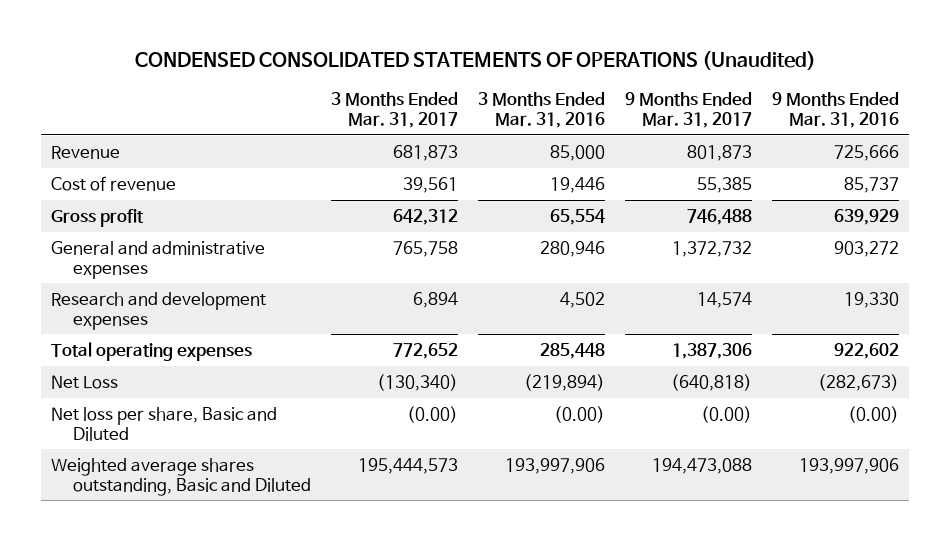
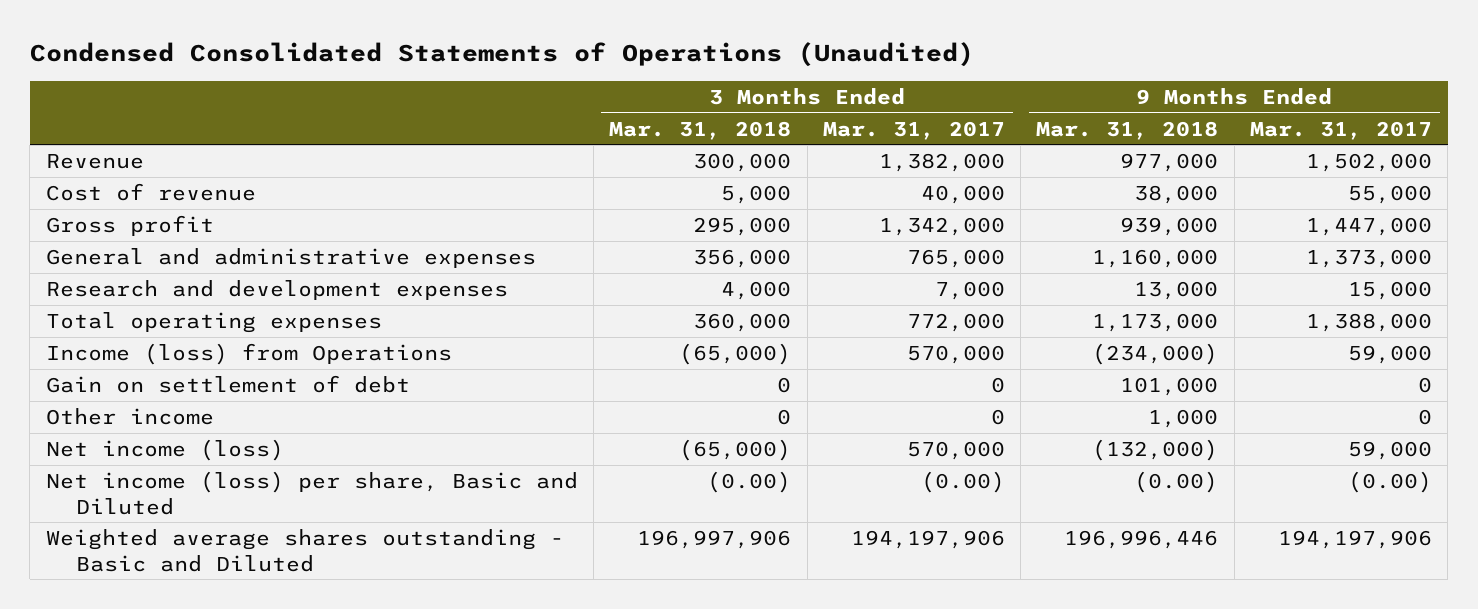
[135,50,817,70] CONDENSED CONSOLIDATED STATEMENTS OF OPERATIONS (Unaudited) -> [29,42,974,68] Condensed Consolidated Statements of Operations (Unaudited)
[478,92,606,129] 3 Months Ended Mar. 31, 2016 -> none
[772,92,900,129] 9 Months Ended Mar. 31, 2016 -> none
none -> [609,120,792,140] Mar. 31, 2018
none -> [1036,120,1219,140] Mar. 31, 2018
[393,144,459,161] 681,873 -> [878,152,1005,172] 1,382,000
[687,144,753,161] 801,873 -> [1306,152,1433,172] 1,502,000
[403,176,459,193] 39,561 -> [920,184,1005,204] 40,000
[697,176,753,193] 55,385 -> [1348,184,1433,204] 55,000
[393,208,459,225] 642,312 -> [878,216,1005,236] 1,342,000
[687,208,753,225] 746,488 -> [1306,216,1433,236] 1,447,000
[393,240,459,257] 765,758 -> [906,248,1005,268] 765,000
[672,240,753,257] 1,372,732 -> [1306,248,1433,268] 1,373,000
[413,291,459,308] 6,894 -> [934,280,1005,300] 7,000
[697,291,753,308] 14,574 -> [1348,280,1433,300] 15,000
[393,342,459,359] 772,652 -> [906,312,1005,332] 772,000
[672,342,753,359] 1,387,306 -> [1306,312,1433,332] 1,388,000
none -> [45,342,452,365] Income (loss) from Operations
none -> [45,374,410,393] Gain on settlement of debt
none -> [45,407,214,425] Other income
[50,374,118,389] Net Loss -> [45,438,284,461] Net income (loss)
[377,373,459,391] (130,340) -> [906,440,1005,460] 570,000
[671,373,753,391] (640,818) -> [1348,440,1433,460] 59,000
[50,406,277,441] Net loss per share, Basic and Diluted -> [45,470,578,515] Net income (loss) per share, Basic and Diluted
[50,457,312,496] Weighted average shares outstanding, Basic and Diluted -> [45,528,564,572] Weighted average shares outstanding - Basic and Diluted
[358,457,459,474] 195,444,573 -> [850,529,1005,549] 194,197,906
[652,457,753,474] 194,473,088 -> [1278,529,1433,549] 194,197,906

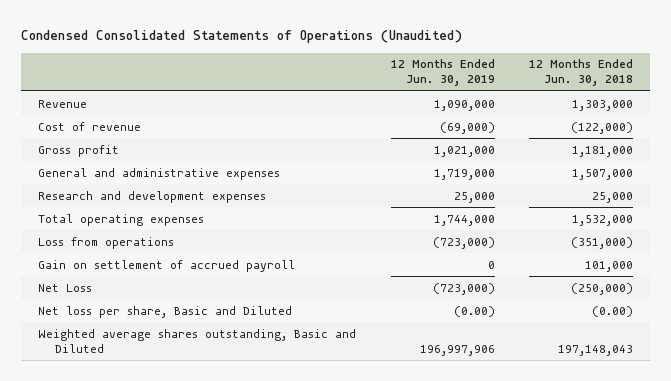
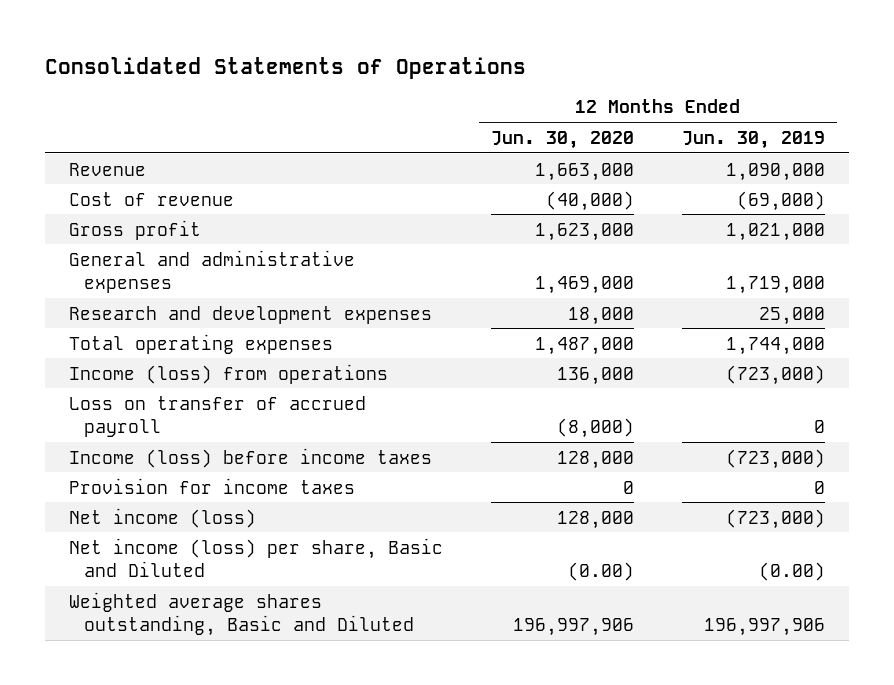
[21,30,463,44] Condensed Consolidated Statements of Operations (Unaudited) -> [45,56,527,79] Consolidated Statements of Operations
[528,59,633,87] 12 Months Ended Jun. 30, 2018 -> none
none -> [491,130,635,149] Jun. 30, 2020
[38,236,175,249] Loss from operations -> [69,363,389,384] Income (loss) from operations
[38,259,296,272] Gain on settlement of accrued payroll -> [69,395,367,438] Loss on transfer of accrued payroll
none -> [69,447,433,468] Income (loss) before income taxes
none -> [69,477,356,494] Provision for income taxes
[38,283,93,292] Net Loss -> [69,507,257,528] Net income (loss)
[38,305,293,318] Net loss per share, Basic and Diluted -> [69,537,444,578] Net income (loss) per share, Basic and Diluted

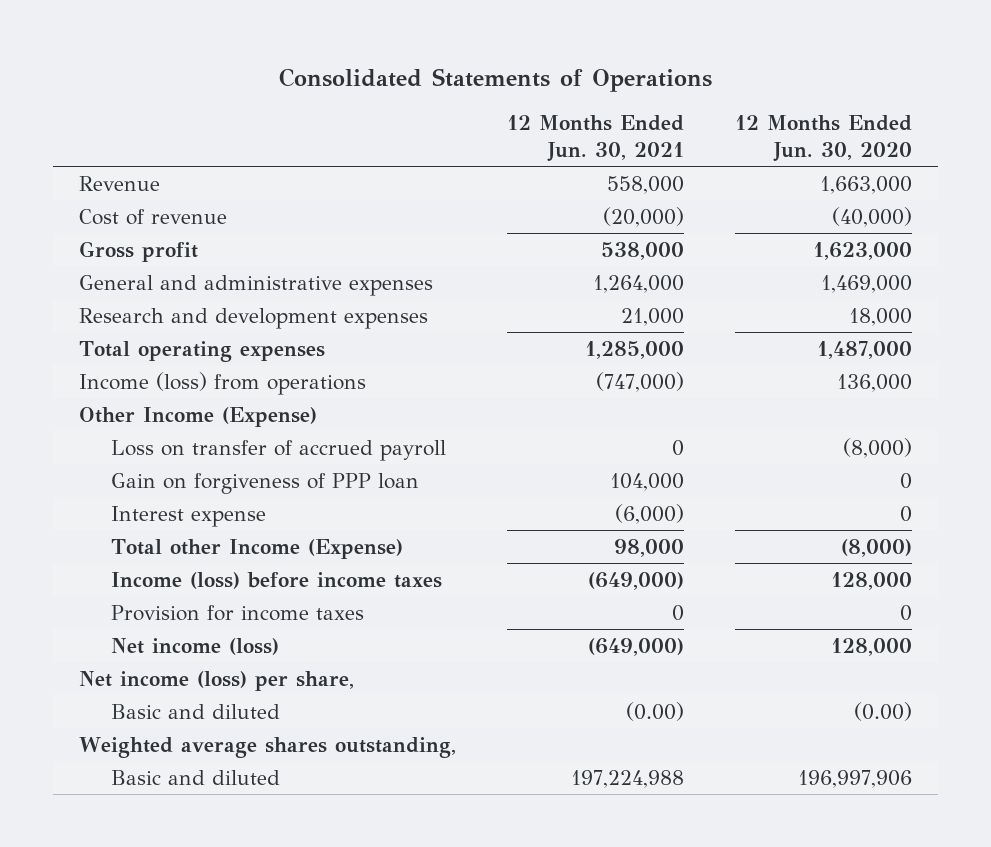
[681,130,825,149] Jun. 30, 2019 -> none
none -> [507,115,685,163] 12 Months Ended Jun. 30, 2021
none -> [78,406,317,427] Other Income (Expense)
none -> [110,472,419,494] Gain on forgiveness of PPP loan
none -> [110,505,266,527] Interest expense
none -> [110,538,403,559] Total other Income (Expense)
none -> [78,670,354,691] Net income (loss) per share,
[69,537,444,578] Net income (loss) per share, Basic and Diluted -> [110,703,280,719] Basic and diluted
none -> [78,736,456,758] Weighted average shares outstanding,
[69,591,415,637] Weighted average shares outstanding, Basic and Diluted -> [110,769,280,785] Basic and diluted

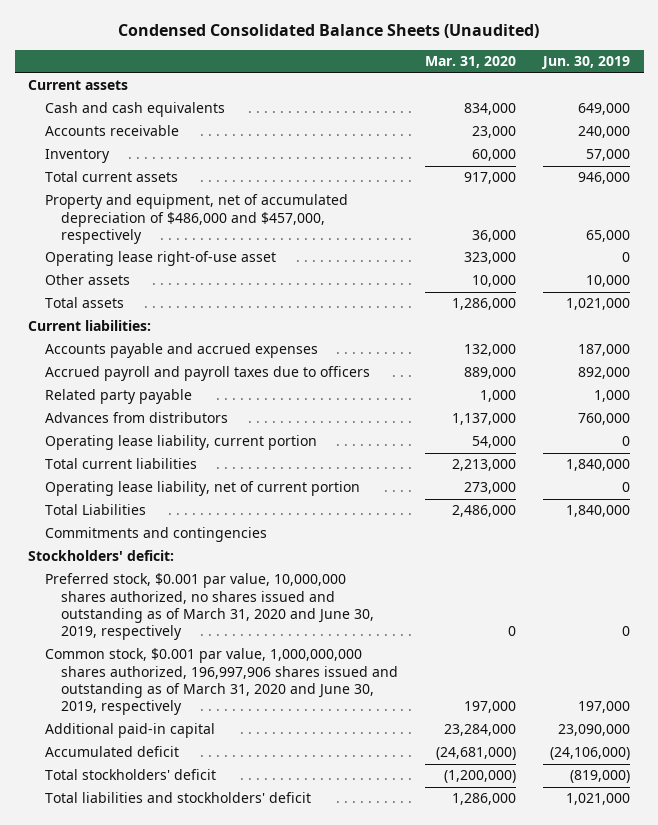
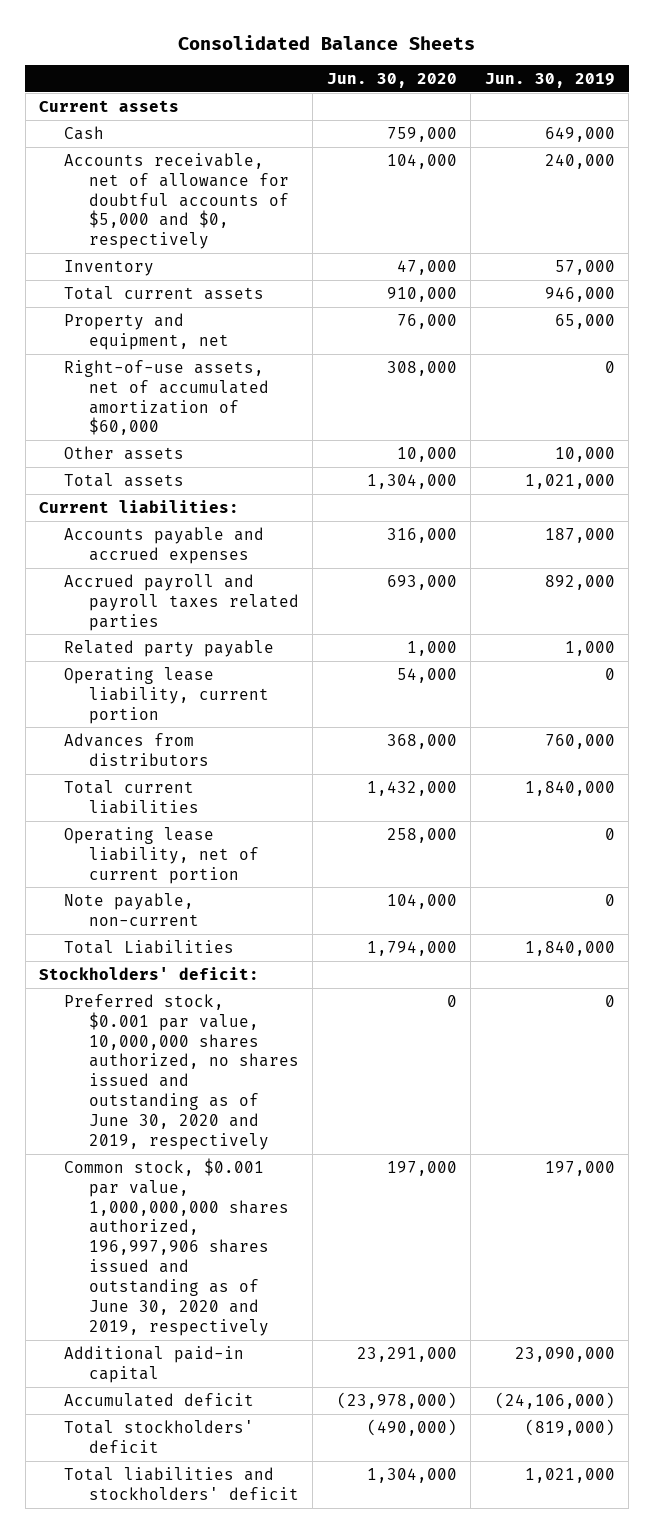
[118,24,540,39] Condensed Consolidated Balance Sheets (Unaudited) -> [178,34,476,50] Consolidated Balance Sheets
[425,56,517,69] Mar. 31, 2020 -> none
none -> [326,73,457,89] Jun. 30, 2020
[44,102,225,118] Cash and cash equivalents -> [64,125,105,140] Cash
[44,125,179,137] Accounts receivable -> [64,152,289,250] Accounts receivable, net of allowance for doubtful accounts of $5,000 and $0, respectively
[44,194,348,244] Property and equipment, net of accumulated depreciation of $486,000 and $457,000, respectively -> [64,312,229,350] Property and equipment, net
[44,251,276,267] Operating lease right-of-use asset -> [64,359,269,436] Right-of-use assets, net of accumulated amortization of $60,000
[44,366,370,382] Accrued payroll and payroll taxes due to officers -> [64,573,299,631] Accrued payroll and payroll taxes related parties
[44,412,228,424] Advances from distributors -> [64,732,209,766] Advances from distributors
none -> [64,892,199,926] Note payable, non-current
[44,527,267,543] Commitments and contingencies -> none
[44,573,375,641] Preferred stock, $0.001 par value, 10,000,000 shares authorized, no shares issued and outstanding as of March 31, 2020 and June 30, 2019, respectively -> [64,993,299,1150] Preferred stock, $0.001 par value, 10,000,000 shares authorized, no shares issued and outstanding as of June 30, 2020 and 2019, respectively
[44,648,399,716] Common stock, $0.001 par value, 1,000,000,000 shares authorized, 196,997,906 shares issued and outstanding as of March 31, 2020 and June 30, 2019, respectively -> [64,1157,289,1336] Common stock, $0.001 par value, 1,000,000,000 shares authorized, 196,997,906 shares issued and outstanding as of June 30, 2020 and 2019, respectively

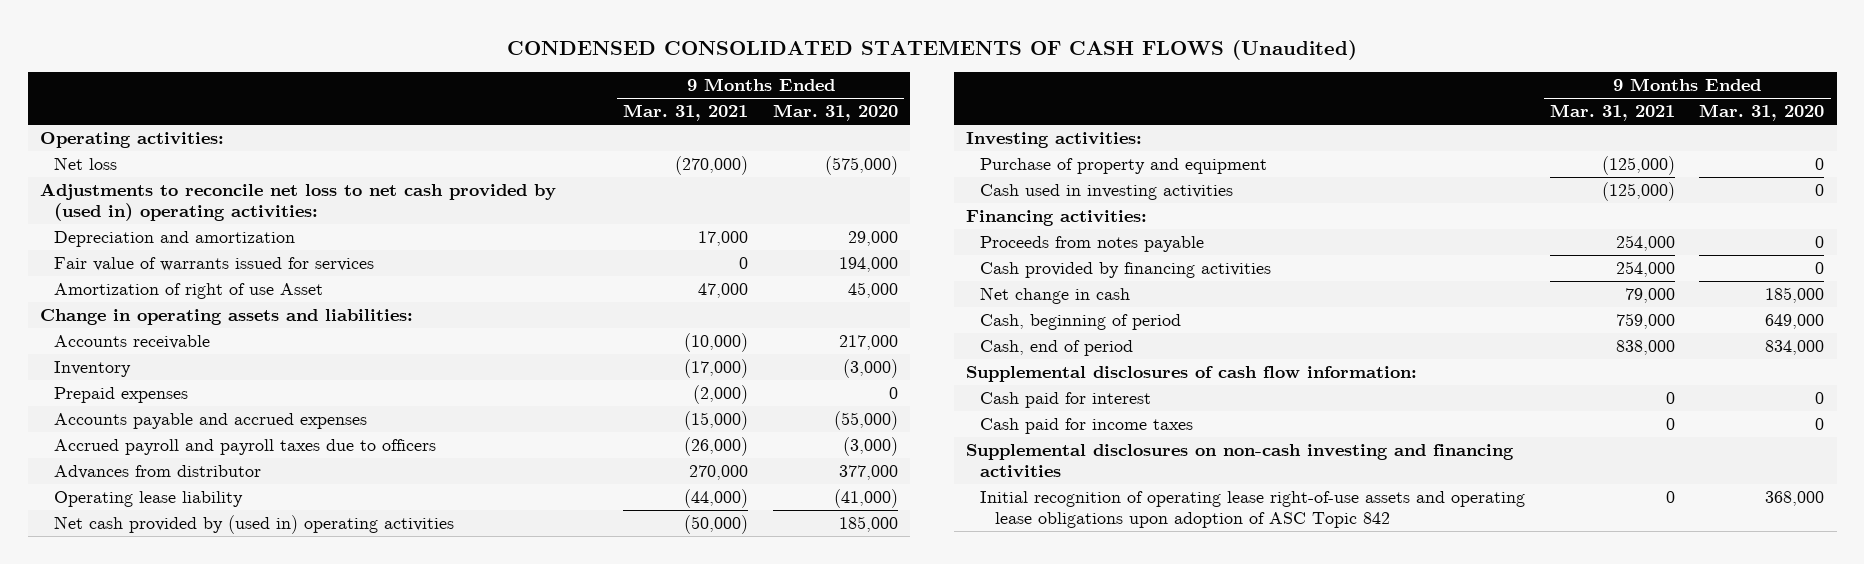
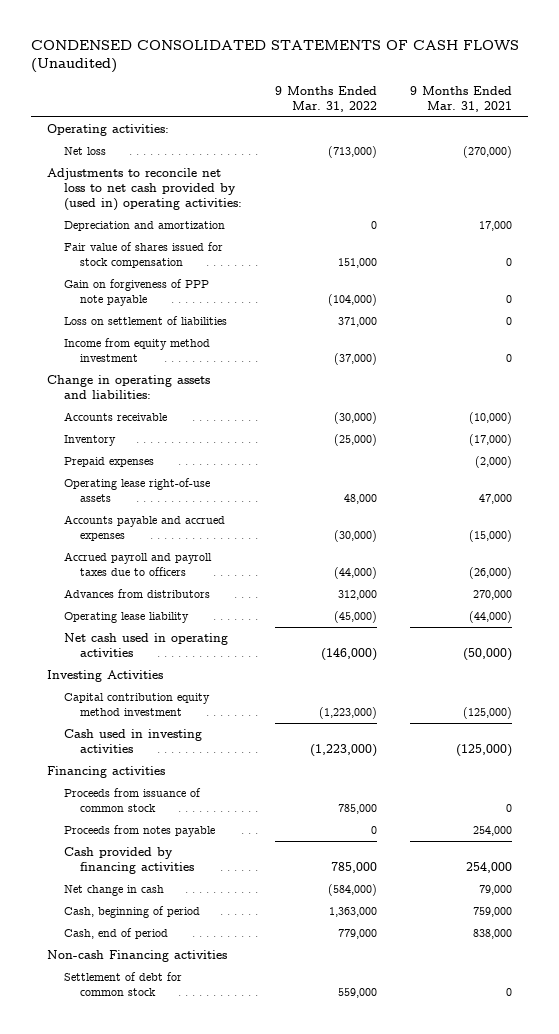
[772,104,898,122] Mar. 31, 2020 -> none
none -> [274,86,377,113] 9 Months Ended Mar. 31, 2022
[53,282,323,299] Amortization of right of use Asset -> none
[53,256,374,271] Fair value of warrants issued for services -> [63,241,223,268] Fair value of shares issued for stock compensation
none -> [63,278,209,306] Gain on forgiveness of PPP note payable
none -> [63,315,227,325] Loss on settlement of liabilities
none -> [63,337,210,362] Income from equity method investment
none -> [63,477,210,502] Operating lease right-of-use assets
[53,464,261,479] Advances from distributor -> [63,588,210,598] Advances from distributors
[53,514,454,534] Net cash provided by (used in) operating activities -> [63,632,228,657] Net cash used in operating activities
[966,131,1143,148] Investing activities: -> [47,669,164,682] Investing Activities
[980,157,1268,174] Purchase of property and equipment -> [63,692,210,716] Capital contribution equity method investment
[966,209,1148,226] Financing activities: -> [47,765,166,778] Financing activities
none -> [63,787,201,812] Proceeds from issuance of common stock
[966,365,1418,382] Supplemental disclosures of cash flow information: -> none
[980,391,1152,408] Cash paid for interest -> none
[980,417,1194,434] Cash paid for income taxes -> none
[980,490,1526,529] Initial recognition of operating lease right-of-use assets and operating lease obligations upon adoption of ASC Topic 842 -> none
[966,443,1515,479] Supplemental disclosures on non-cash investing and financing activities -> [47,949,228,962] Non-cash Financing activities
none -> [63,971,182,996] Settlement of debt for common stock

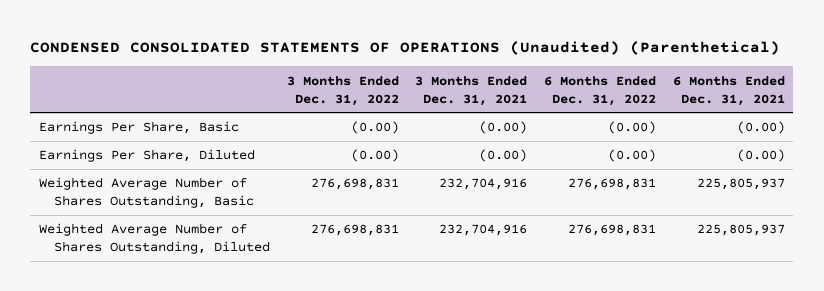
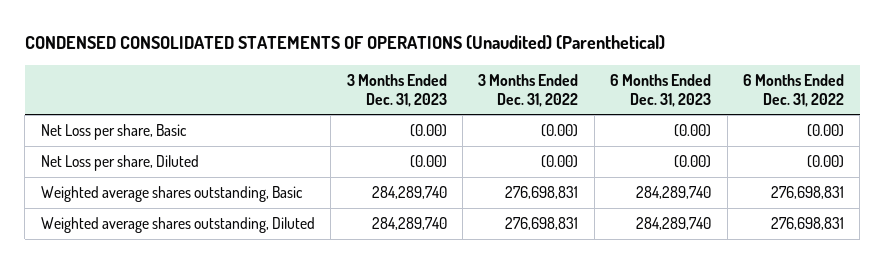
[415,75,528,106] 3 Months Ended Dec. 31, 2021 -> none
[672,75,785,106] 6 Months Ended Dec. 31, 2021 -> none
none -> [346,74,447,107] 3 Months Ended Dec. 31, 2023
none -> [610,74,712,107] 6 Months Ended Dec. 31, 2023
[38,121,239,135] Earnings Per Share, Basic -> [40,124,187,141] Net Loss per share, Basic
[38,149,255,163] Earnings Per Share, Diluted -> [40,155,199,172] Net Loss per share, Diluted
[38,177,255,209] Weighted Average Number of Shares Outstanding, Basic -> [40,186,303,203] Weighted average shares outstanding, Basic
[38,223,271,255] Weighted Average Number of Shares Outstanding, Diluted -> [40,217,315,234] Weighted average shares outstanding, Diluted

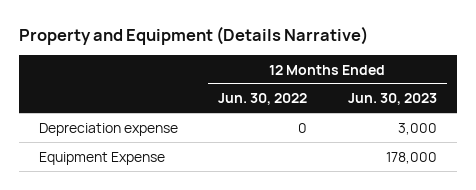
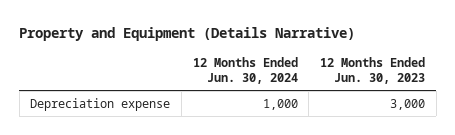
[218,93,308,106] Jun. 30, 2022 -> none
none -> [192,56,298,85] 12 Months Ended Jun. 30, 2024
[39,151,166,165] Equipment Expense -> none

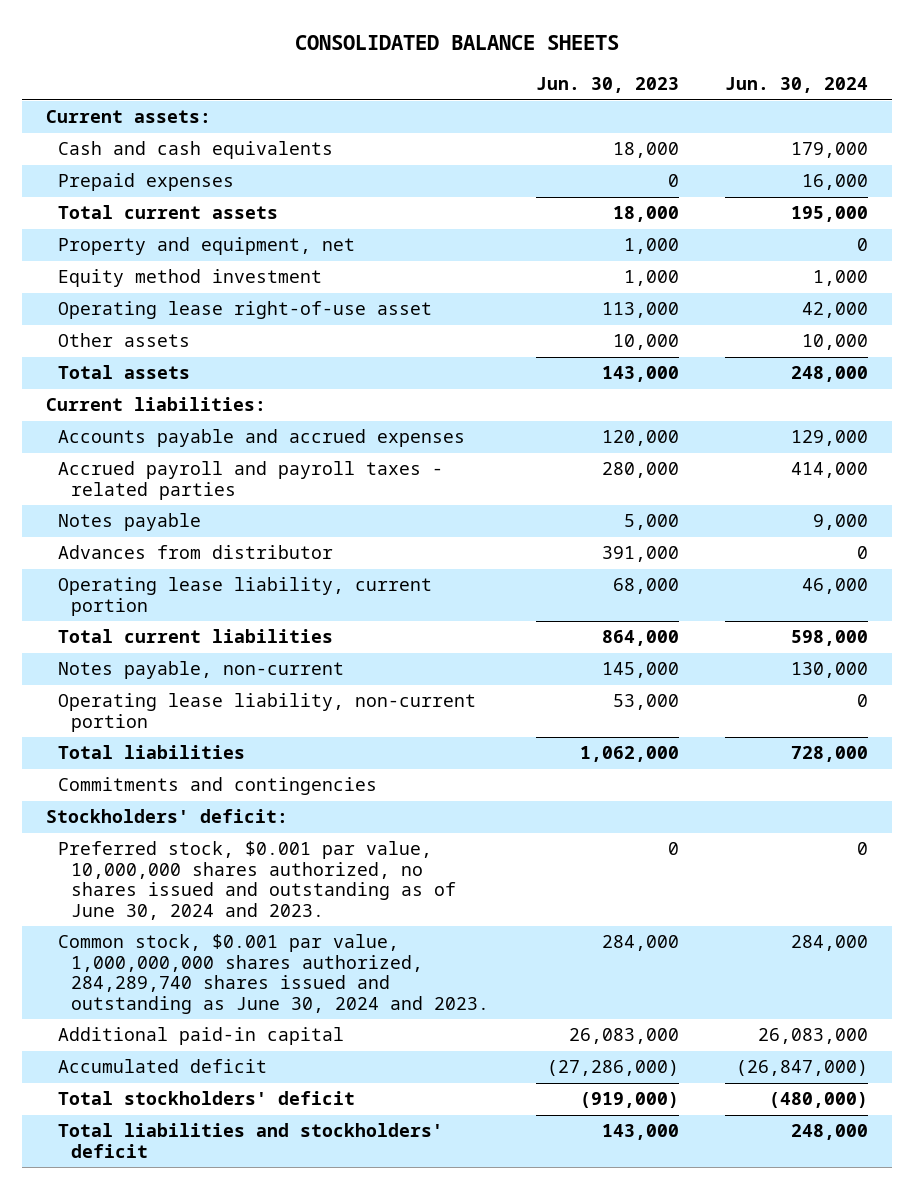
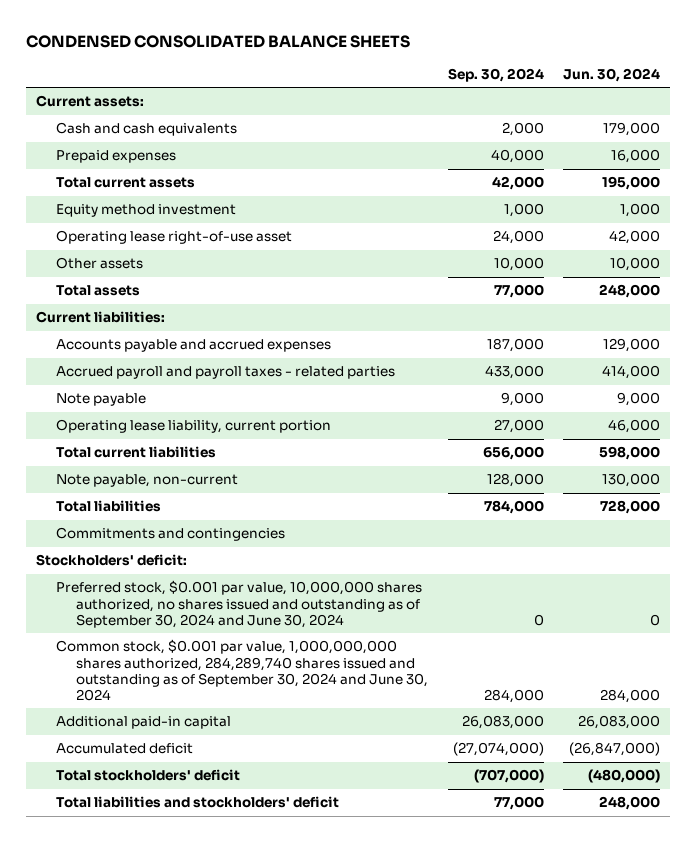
[295,35,620,51] CONSOLIDATED BALANCE SHEETS -> [26,35,411,49] CONDENSED CONSOLIDATED BALANCE SHEETS
[535,77,679,94] Jun. 30, 2023 -> none
none -> [447,67,544,82] Sep. 30, 2024
[58,237,356,256] Property and equipment, net -> none
[58,545,334,560] Advances from distributor -> none
[58,513,202,532] Notes payable -> [56,393,147,407] Note payable
[58,693,477,732] Operating lease liability, non-current portion -> none
[58,661,345,680] Notes payable, non-current -> [56,474,239,488] Note payable, non-current
[58,841,457,920] Preferred stock, $0.001 par value, 10,000,000 shares authorized, no shares issued and outstanding as of June 30, 2024 and 2023. -> [56,580,423,628] Preferred stock, $0.001 par value, 10,000,000 shares authorized, no shares issued and outstanding as of September 30, 2024 and June 30, 2024
[58,934,490,1014] Common stock, $0.001 par value, 1,000,000,000 shares authorized, 284,289,740 shares issued and outstanding as June 30, 2024 and 2023. -> [56,639,429,701] Common stock, $0.001 par value, 1,000,000,000 shares authorized, 284,289,740 shares issued and outstanding as of September 30, 2024 and June 30, 2024

